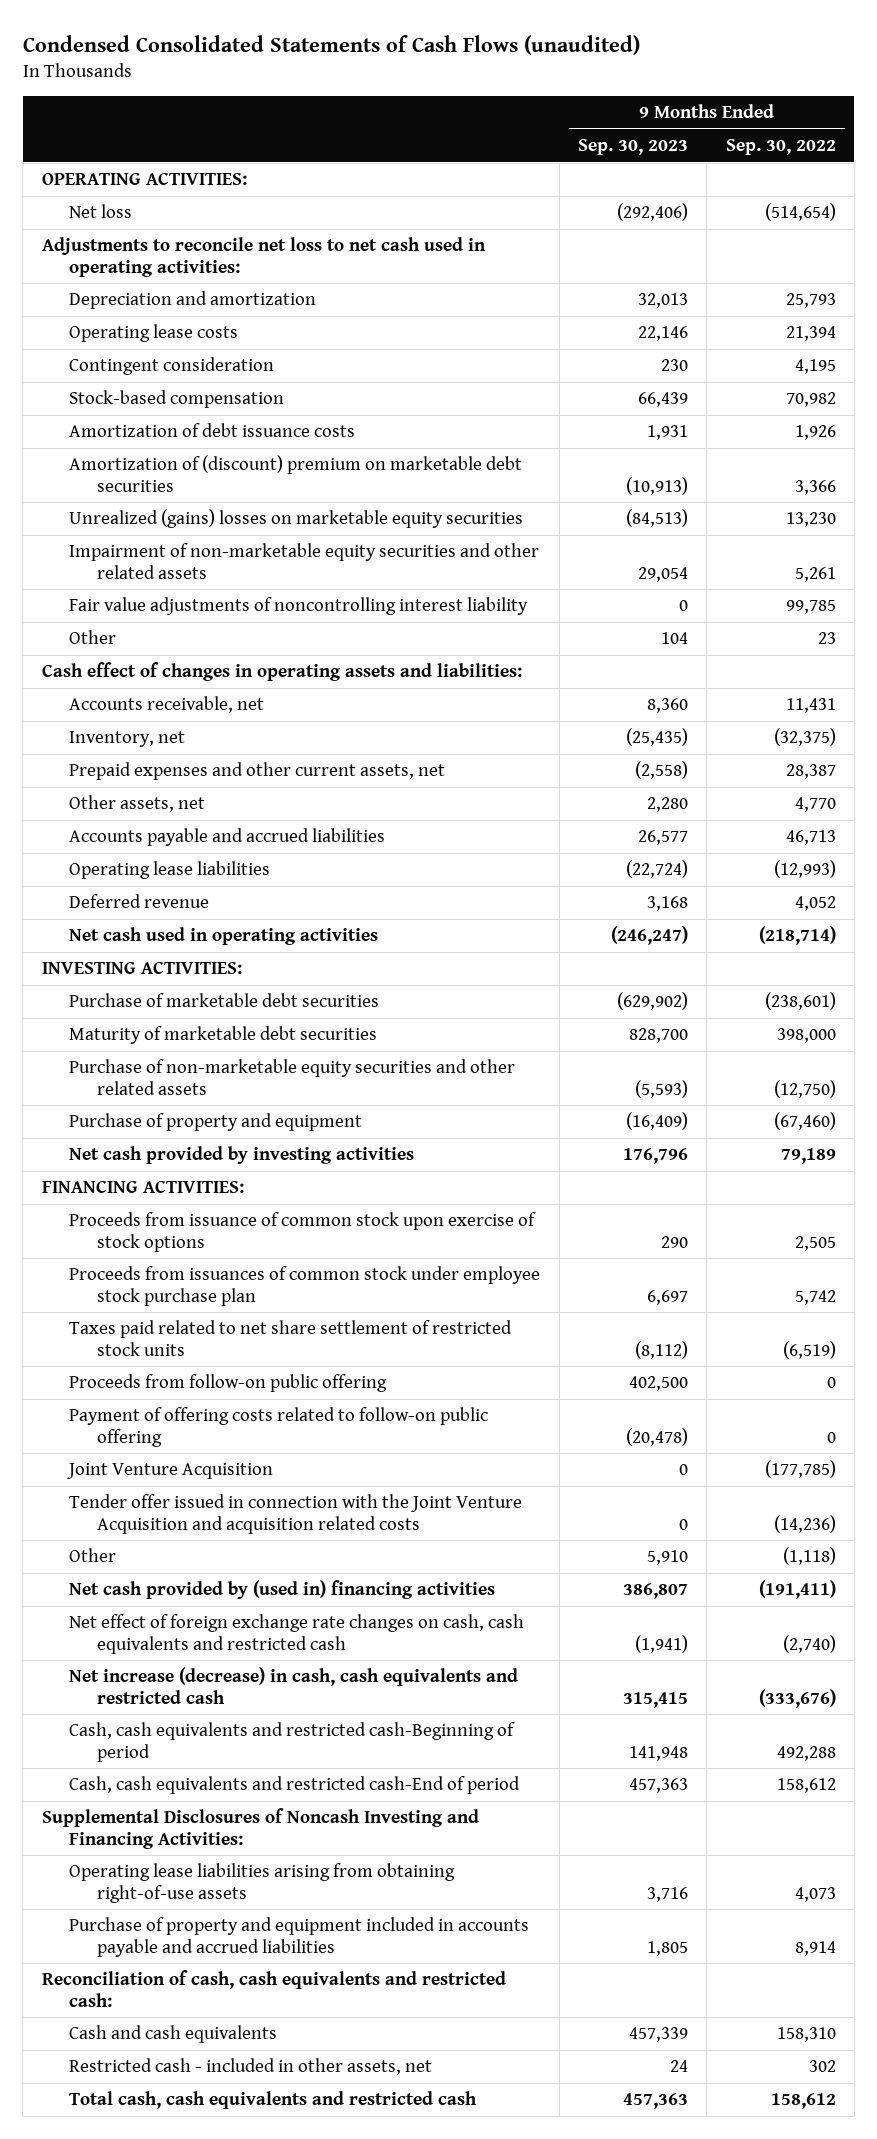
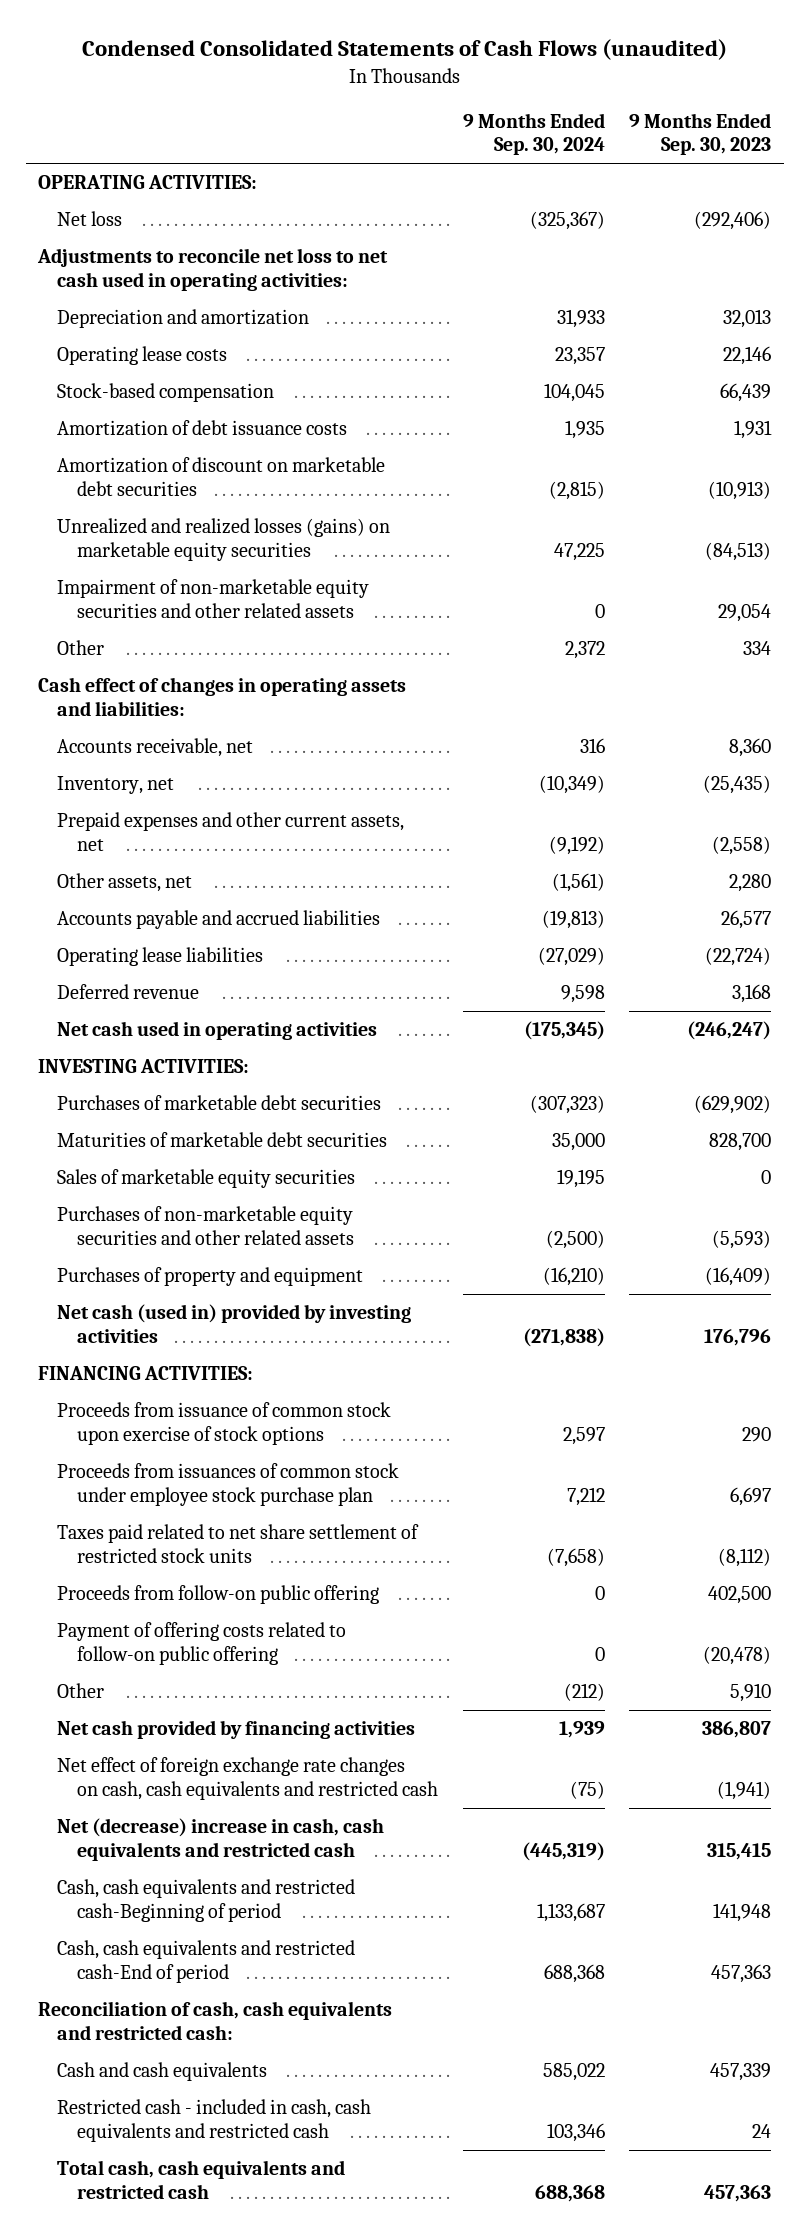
[725,138,836,155] Sep. 30, 2022 -> none
none -> [462,113,605,156] 9 Months Ended Sep. 30, 2024
[69,357,275,376] Contingent consideration -> none
[69,455,523,492] Amortization of (discount) premium on marketable debt securities -> [57,457,386,496] Amortization of discount on marketable debt securities
[69,509,524,529] Unrealized (gains) losses on marketable equity securities -> [57,518,391,561] Unrealized and realized losses (gains) on marketable equity securities
[69,597,529,616] Fair value adjustments of noncontrolling interest liability -> none
[660,632,688,645] 104 -> [743,641,772,656] 334
[69,993,380,1008] Purchase of marketable debt securities -> [57,1095,382,1111] Purchases of marketable debt securities
[69,1026,378,1045] Maturity of marketable debt securities -> [57,1132,388,1148] Maturities of marketable debt securities
none -> [57,1169,356,1189] Sales of marketable equity securities
[69,1059,516,1095] Purchase of non-marketable equity securities and other related assets -> [57,1206,354,1245] Purchases of non-marketable equity securities and other related assets
[69,1113,363,1132] Purchase of property and equipment -> [57,1267,364,1287] Purchases of property and equipment
[69,1146,415,1165] Net cash provided by investing activities -> [57,1304,412,1343] Net cash (used in) provided by investing activities
[67,1463,274,1480] Joint Venture Acquisition -> none
[69,1494,523,1534] Tender offer issued in connection with the Joint Venture Acquisition and acquisition related costs -> none
[69,1580,496,1600] Net cash provided by (used in) financing activities -> [57,1720,416,1740] Net cash provided by financing activities
[69,1667,519,1704] Net increase (decrease) in cash, cash equivalents and restricted cash -> [57,1818,385,1861] Net (decrease) increase in cash, cash equivalents and restricted cash
[41,1808,479,1849] Supplemental Disclosures of Noncash Investing and Financing Activities: -> none
[69,1863,456,1903] Operating lease liabilities arising from obtaining right-of-use assets -> none
[69,1917,530,1957] Purchase of property and equipment included in accounts payable and accrued liabilities -> none
[69,2058,433,2076] Restricted cash - included in other assets, net -> [57,2099,372,2142] Restricted cash - included in cash, cash equivalents and restricted cash

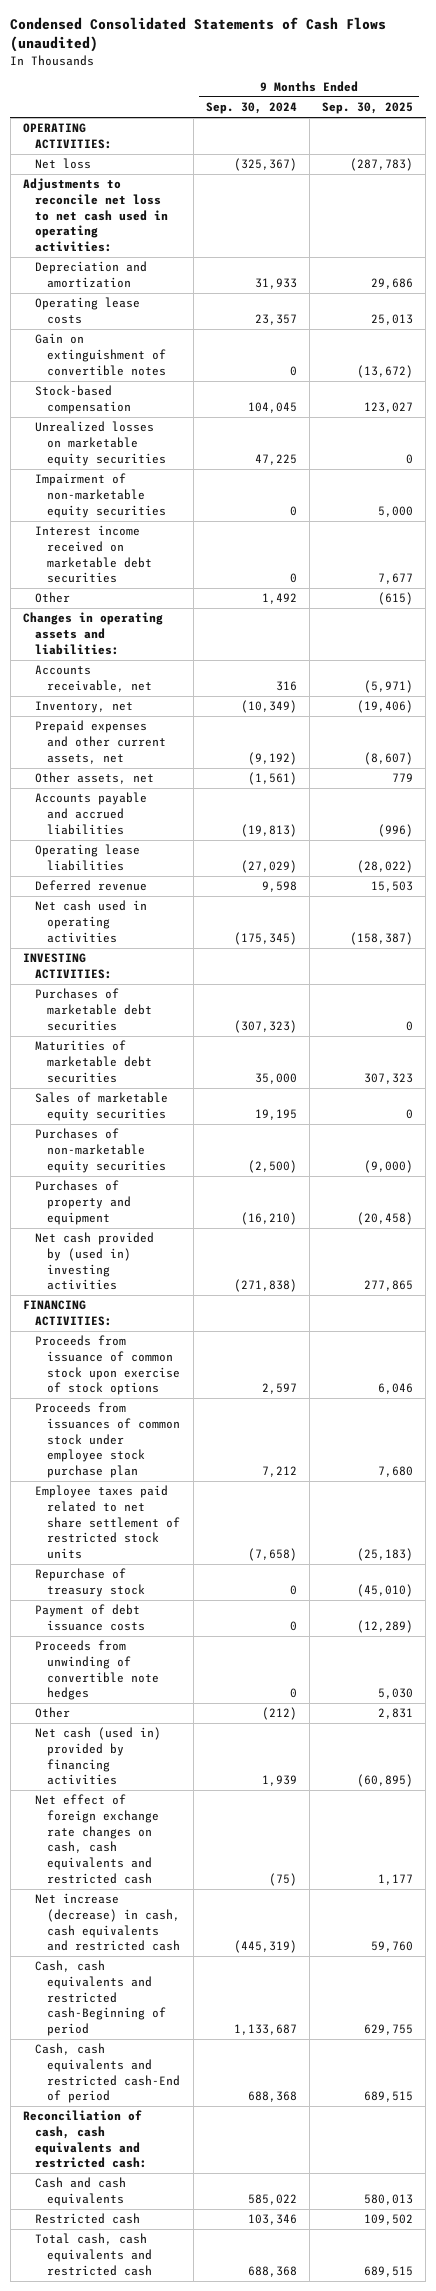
[629,113,772,156] 9 Months Ended Sep. 30, 2023 -> none
none -> [322,102,414,115] Sep. 30, 2025
none -> [35,333,167,376] Gain on extinguishment of convertible notes
[57,420,348,437] Amortization of debt issuance costs -> none
[57,457,386,496] Amortization of discount on marketable debt securities -> none
[57,518,391,561] Unrealized and realized losses (gains) on marketable equity securities -> [35,421,167,466] Unrealized losses on marketable equity securities
[57,579,370,618] Impairment of non-marketable equity securities and other related assets -> [35,473,167,518] Impairment of non-marketable equity securities
none -> [35,525,153,584] Interest income received on marketable debt securities
[564,641,605,660] 2,372 -> [261,593,297,605] 1,492
[38,677,407,716] Cash effect of changes in operating assets and liabilities: -> [22,612,163,655] Changes in operating assets and liabilities:
[57,1206,354,1245] Purchases of non-marketable equity securities and other related assets -> [35,1128,167,1173] Purchases of non-marketable equity securities
[57,1304,412,1343] Net cash (used in) provided by investing activities -> [35,1232,155,1291] Net cash provided by (used in) investing activities
[57,1585,380,1605] Proceeds from follow-on public offering -> none
[57,1622,347,1665] Payment of offering costs related to follow-on public offering -> none
[57,1524,420,1563] Taxes paid related to net share settlement of restricted stock units -> [35,1485,181,1560] Employee taxes paid related to net share settlement of restricted stock units
none -> [35,1568,146,1598] Repurchase of treasury stock
none -> [35,1604,146,1632] Payment of debt issuance costs
none -> [35,1640,160,1701] Proceeds from unwinding of convertible note hedges
[57,1720,416,1740] Net cash provided by financing activities -> [35,1727,162,1786] Net cash (used in) provided by financing activities
[57,1818,385,1861] Net (decrease) increase in cash, cash equivalents and restricted cash -> [35,1893,181,1952] Net increase (decrease) in cash, cash equivalents and restricted cash
[57,2099,372,2142] Restricted cash - included in cash, cash equivalents and restricted cash -> [35,2213,141,2225] Restricted cash

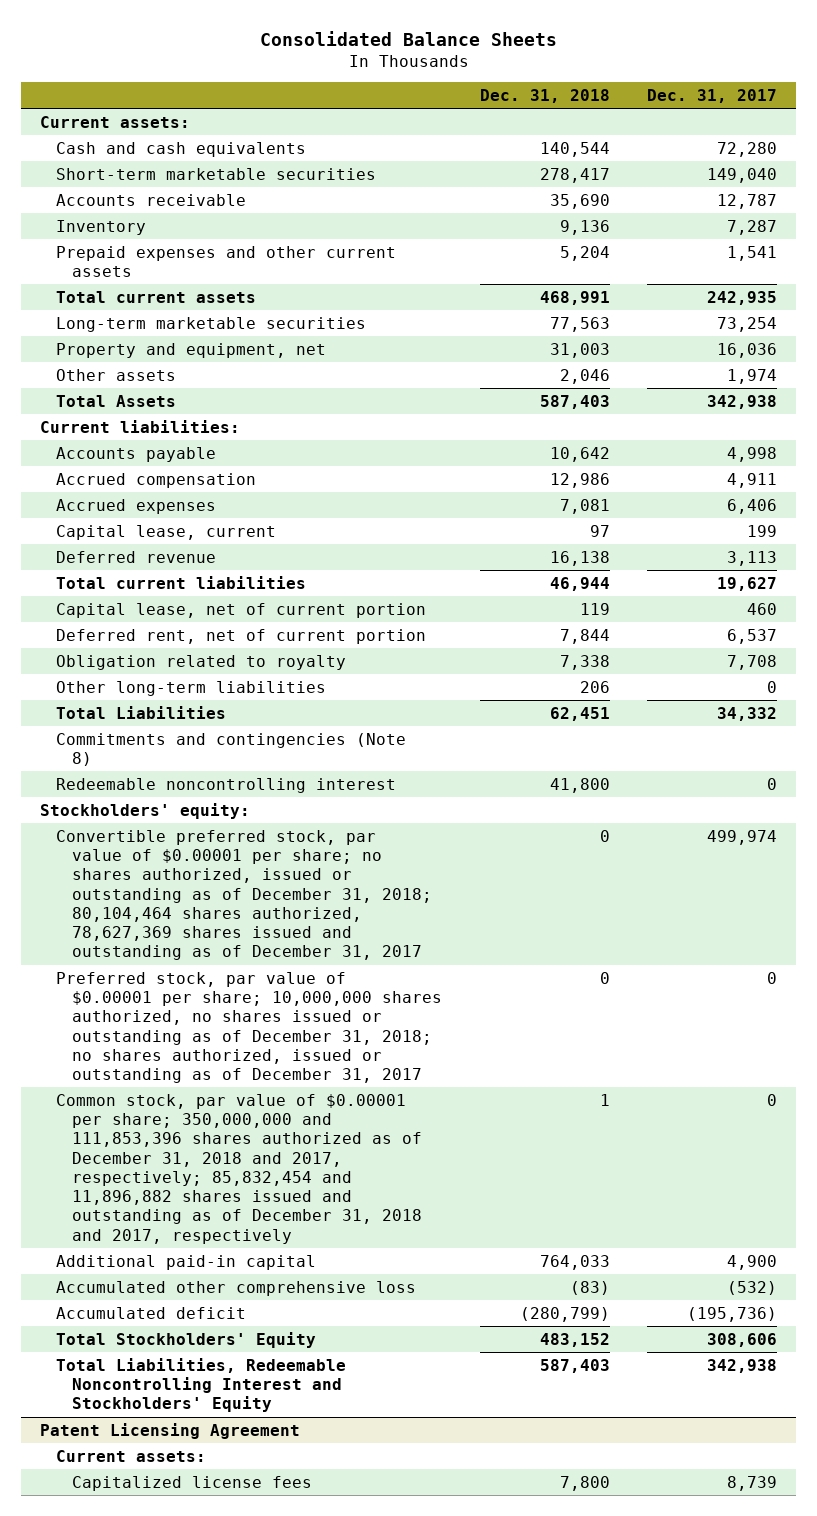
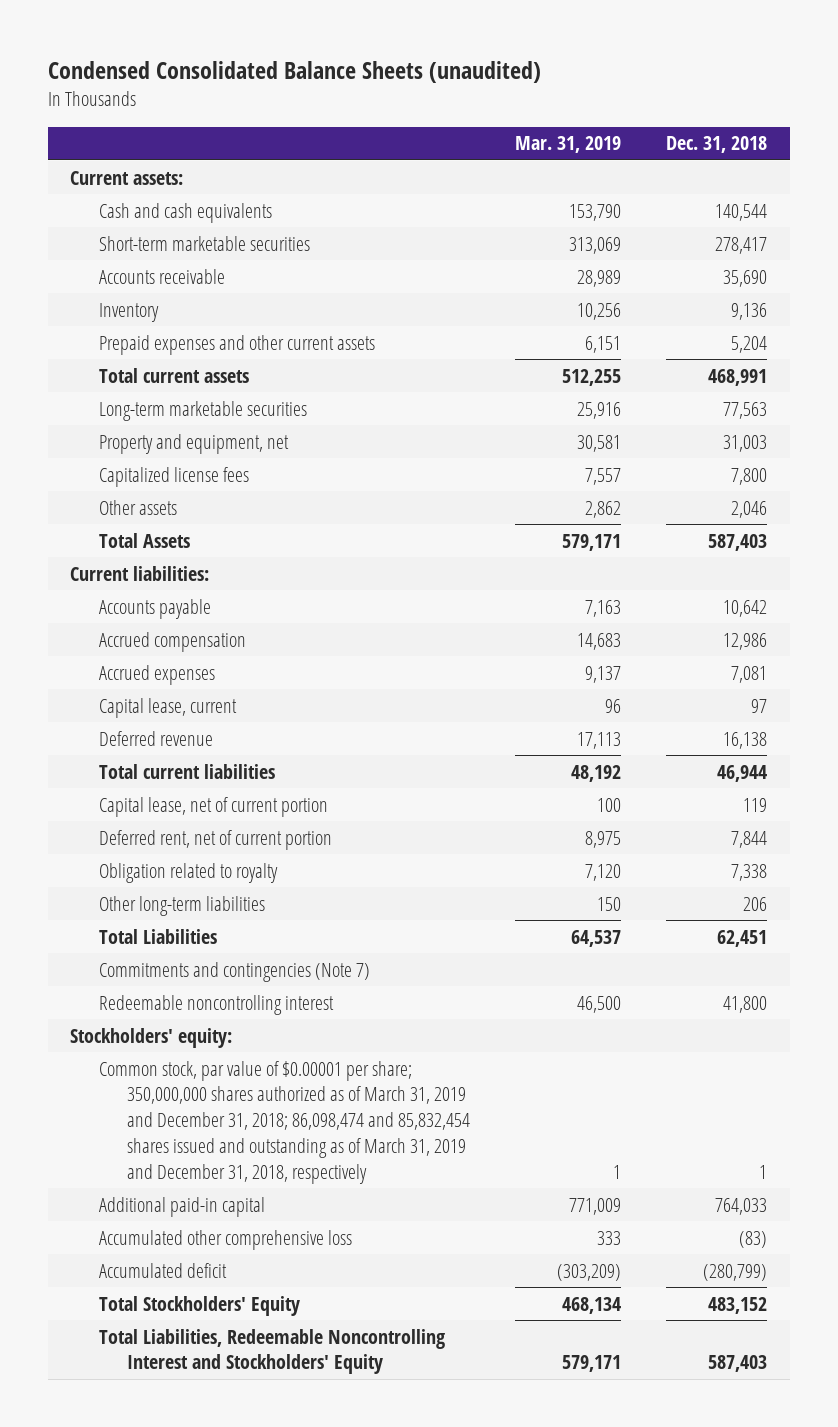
[259,30,557,46] Consolidated Balance Sheets -> [47,61,541,84] Condensed Consolidated Balance Sheets (unaudited)
[647,89,778,104] Dec. 31, 2017 -> none
none -> [515,136,622,154] Mar. 31, 2019
none -> [98,466,249,487] Capitalized license fees
[55,732,406,766] Commitments and contingencies (Note 8) -> [98,961,370,982] Commitments and contingencies (Note 7)
[55,829,432,961] Convertible preferred stock, par value of $0.00001 per share; no shares authorized, issued or outstanding as of December 31, 2018; 80,104,464 shares authorized, 78,627,369 shares issued and outstanding as of December 31, 2017 -> none
[55,971,442,1084] Preferred stock, par value of $0.00001 per share; 10,000,000 shares authorized, no shares issued or outstanding as of December 31, 2018; no shares authorized, issued or outstanding as of December 31, 2017 -> none
[55,1093,422,1244] Common stock, par value of $0.00001 per share; 350,000,000 and 111,853,396 shares authorized as of December 31, 2018 and 2017, respectively; 85,832,454 and 11,896,882 shares issued and outstanding as of December 31, 2018 and 2017, respectively -> [98,1060,471,1184] Common stock, par value of $0.00001 per share; 350,000,000 shares authorized as of March 31, 2019 and December 31, 2018; 86,098,474 and 85,832,454 shares issued and outstanding as of March 31, 2019 and December 31, 2018, respectively
[39,1422,300,1439] Patent Licensing Agreement -> none
[55,1449,206,1462] Current assets: -> none
[71,1475,312,1491] Capitalized license fees -> none

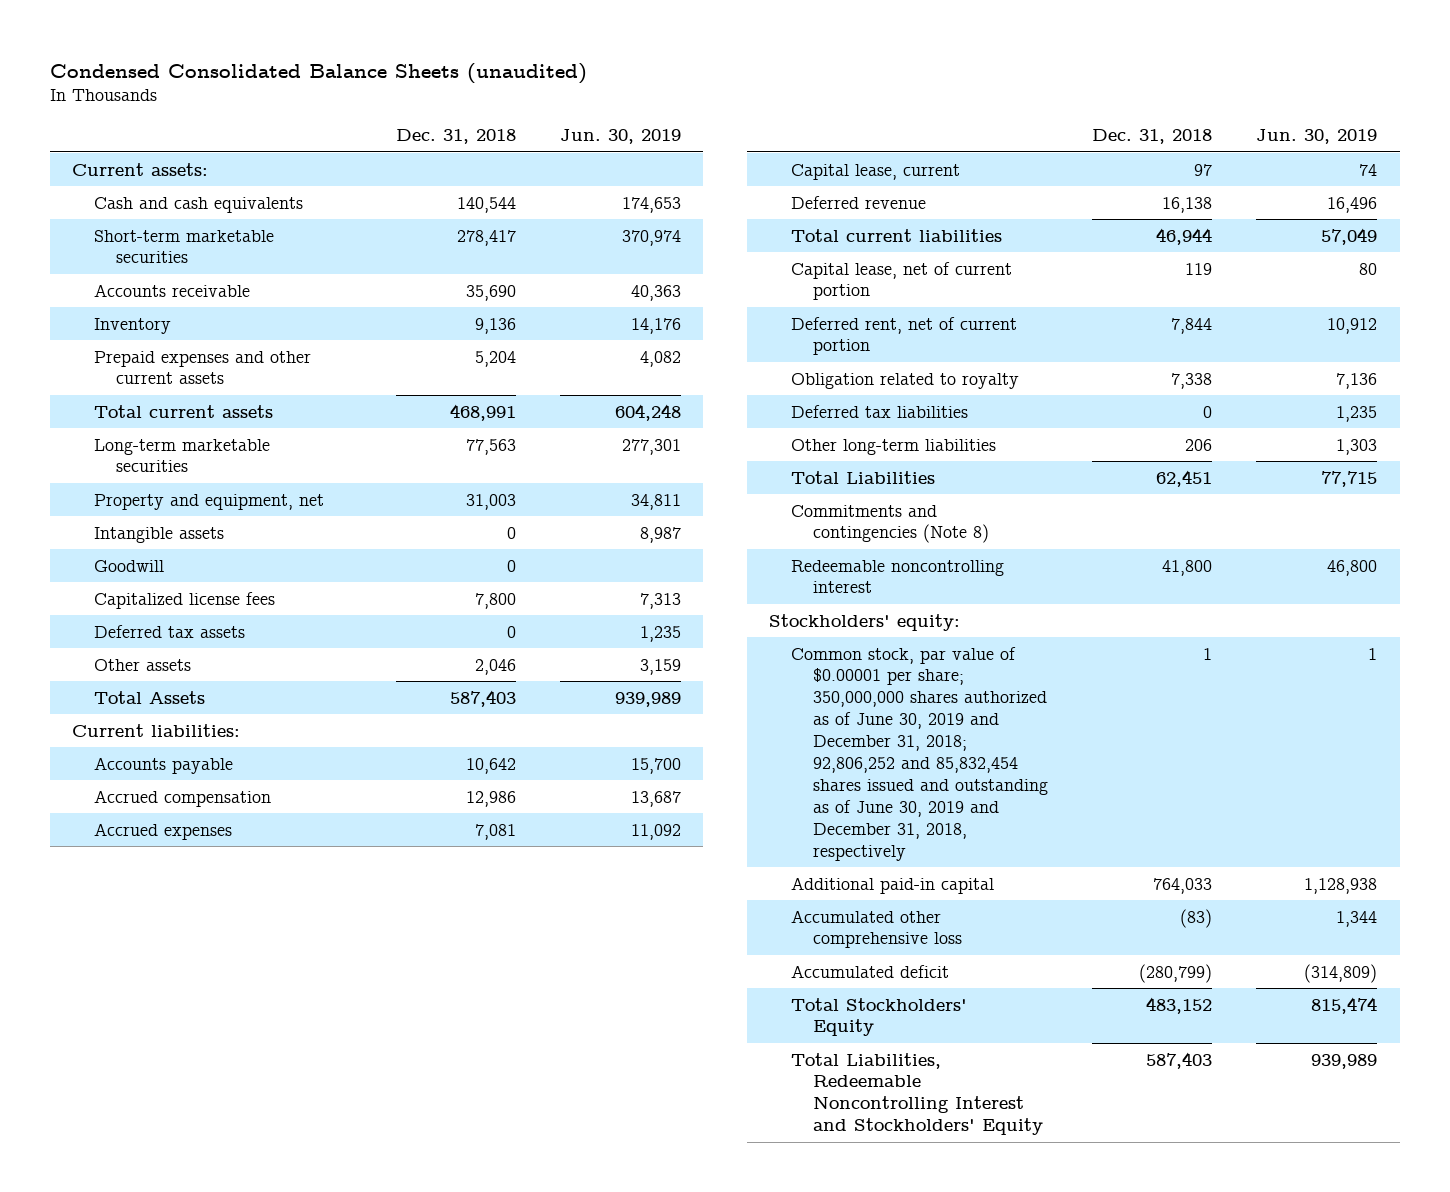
[515,136,622,154] Mar. 31, 2019 -> none
none -> [559,129,681,145] Jun. 30, 2019
none -> [94,526,225,543] Intangible assets
none -> [94,559,165,572] Goodwill
none -> [94,624,246,638] Deferred tax assets
none -> [791,404,969,418] Deferred tax liabilities
[98,961,370,982] Commitments and contingencies (Note 7) -> [791,504,990,544] Commitments and contingencies (Note 8)
[98,1060,471,1184] Common stock, par value of $0.00001 per share; 350,000,000 shares authorized as of March 31, 2019 and December 31, 2018; 86,098,474 and 85,832,454 shares issued and outstanding as of March 31, 2019 and December 31, 2018, respectively -> [791,646,1049,861] Common stock, par value of $0.00001 per share; 350,000,000 shares authorized as of June 30, 2019 and December 31, 2018; 92,806,252 and 85,832,454 shares issued and outstanding as of June 30, 2019 and December 31, 2018, respectively

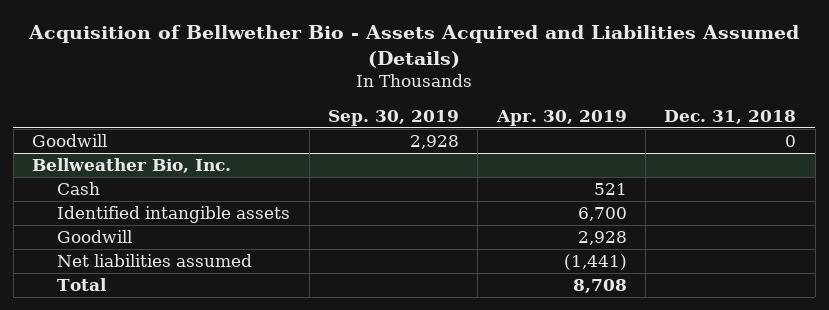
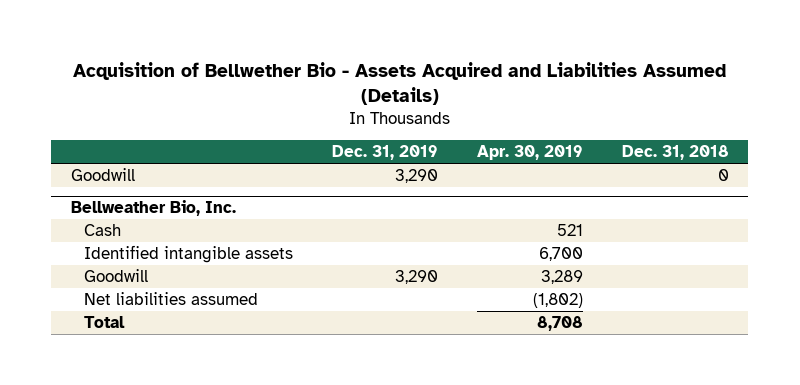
[327,109,459,126] Sep. 30, 2019 -> none
none -> [332,145,439,161] Dec. 31, 2019
[577,231,627,246] 2,928 -> [541,269,584,284] 3,289
[563,254,627,271] (1,441) -> [533,292,584,308] (1,802)

